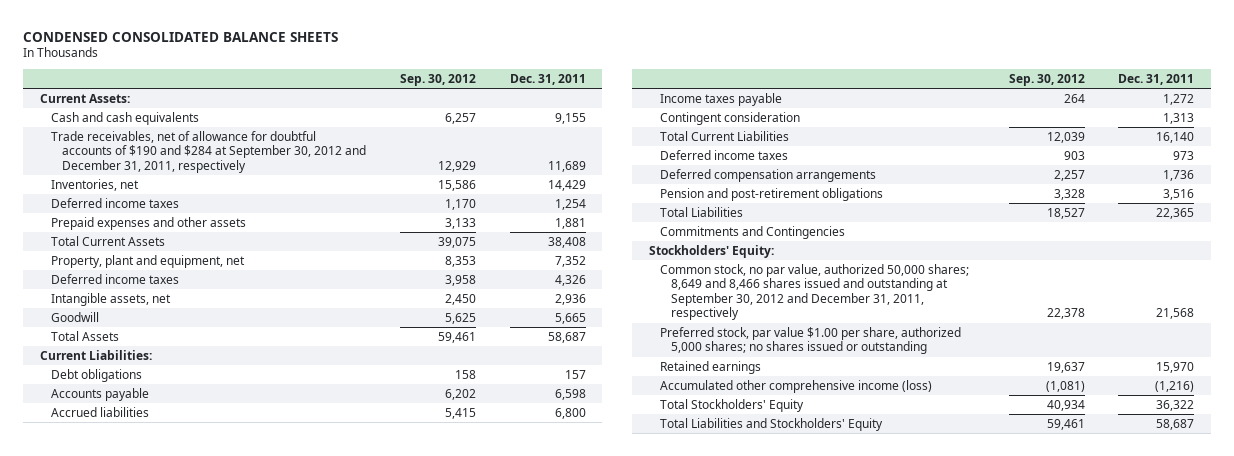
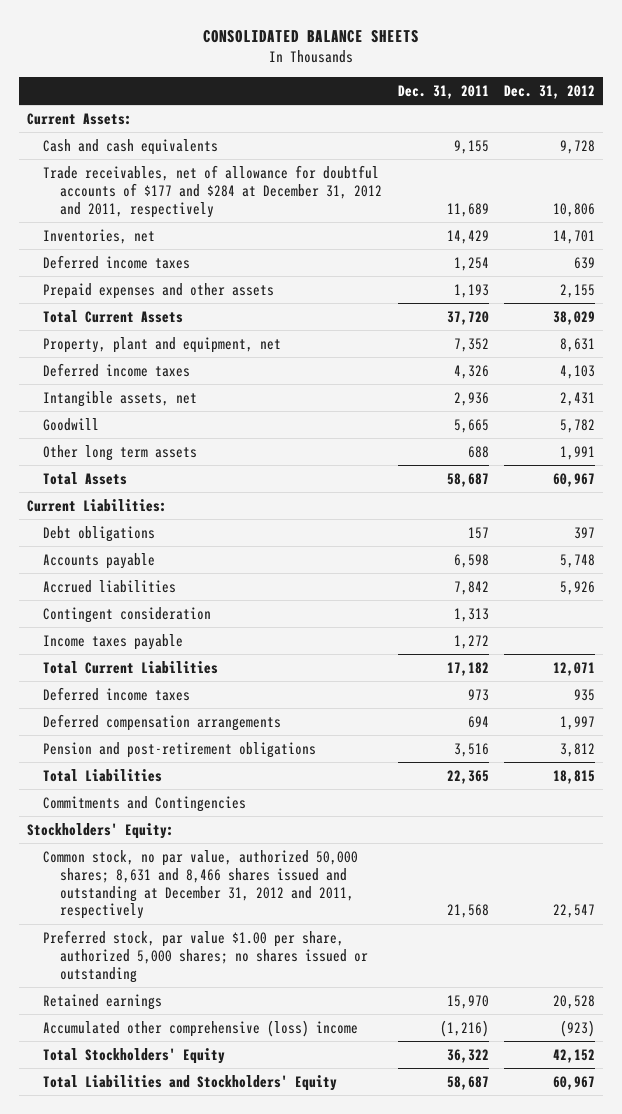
[23,31,339,42] CONDENSED CONSOLIDATED BALANCE SHEETS -> [203,30,420,44] CONSOLIDATED BALANCE SHEETS
[399,73,476,86] Sep. 30, 2012 -> none
none -> [504,85,596,100] Dec. 31, 2012
[51,130,367,173] Trade receivables, net of allowance for doubtful accounts of $190 and $284 at September 30, 2012 and December 31, 2011, respectively -> [43,164,383,218] Trade receivables, net of allowance for doubtful accounts of $177 and $284 at December 31, 2012 and 2011, respectively
[554,217,586,229] 1,881 -> [453,283,489,298] 1,193
[547,236,586,248] 38,408 -> [446,310,489,325] 37,720
none -> [43,444,198,461] Other long term assets
[554,407,586,419] 6,800 -> [453,580,489,595] 7,842
[659,92,782,106] Income taxes payable -> [43,633,184,650] Income taxes payable
[1156,131,1195,143] 16,140 -> [446,661,489,676] 17,182
[1163,169,1195,181] 1,736 -> [467,715,489,728] 694
[659,263,969,321] Common stock, no par value, authorized 50,000 shares; 8,649 and 8,466 shares issued and outstanding at September 30, 2012 and December 31, 2011, respectively -> [43,849,359,920] Common stock, no par value, authorized 50,000 shares; 8,631 and 8,466 shares issued and outstanding at December 31, 2012 and 2011, respectively
[659,379,932,393] Accumulated other comprehensive income (loss) -> [43,1019,359,1037] Accumulated other comprehensive (loss) income

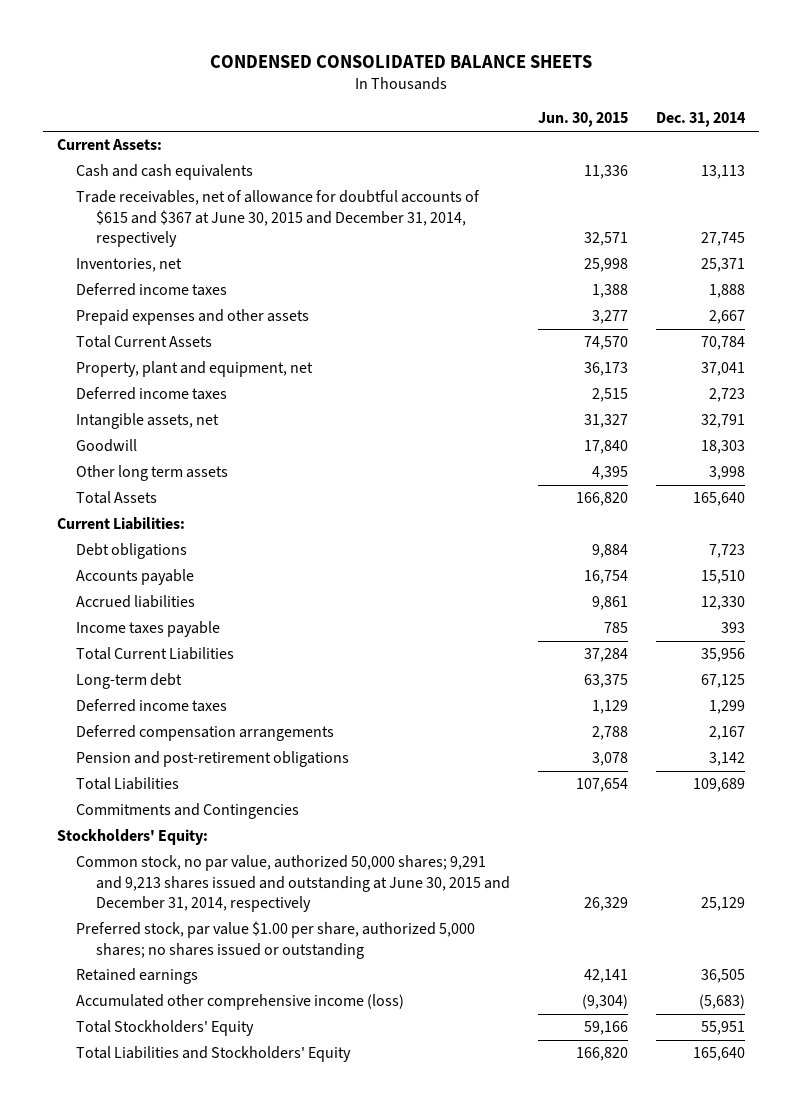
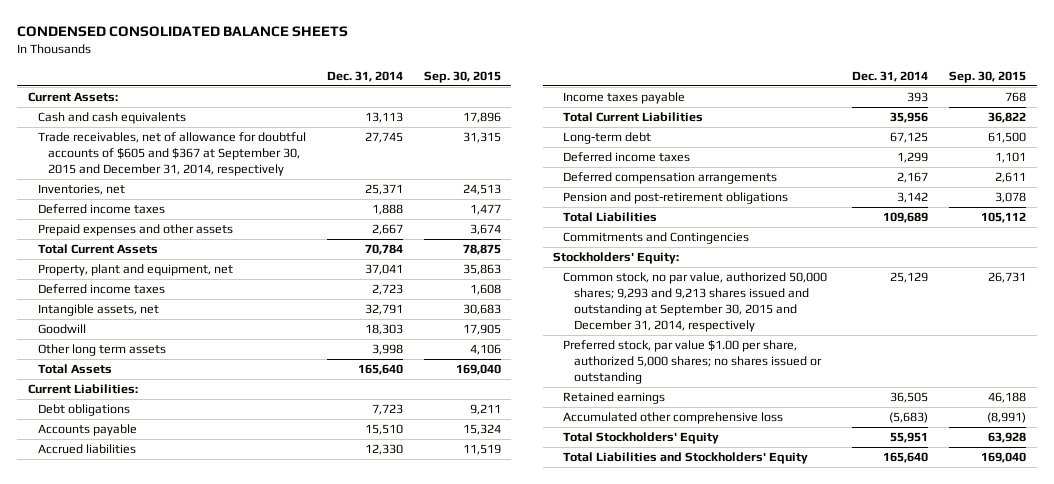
[537,112,628,128] Jun. 30, 2015 -> none
none -> [423,70,501,83] Sep. 30, 2015
[76,190,481,247] Trade receivables, net of allowance for doubtful accounts of $615 and $367 at June 30, 2015 and December 31, 2014, respectively -> [37,131,306,176] Trade receivables, net of allowance for doubtful accounts of $605 and $367 at September 30, 2015 and December 31, 2014, respectively
[76,855,510,912] Common stock, no par value, authorized 50,000 shares; 9,291 and 9,213 shares issued and outstanding at June 30, 2015 and December 31, 2014, respectively -> [563,271,828,332] Common stock, no par value, authorized 50,000 shares; 9,293 and 9,213 shares issued and outstanding at September 30, 2015 and December 31, 2014, respectively
[76,994,405,1011] Accumulated other comprehensive income (loss) -> [563,411,784,424] Accumulated other comprehensive loss

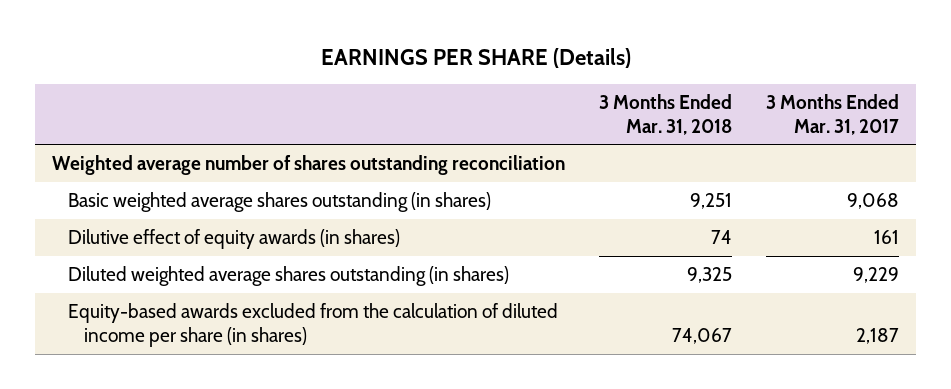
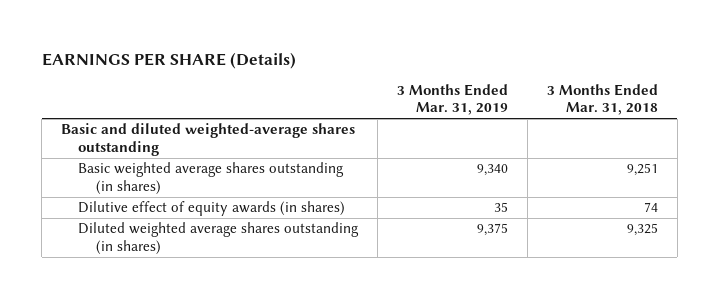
[766,93,900,135] 3 Months Ended Mar. 31, 2017 -> none
none -> [397,83,509,116] 3 Months Ended Mar. 31, 2019
[51,155,565,176] Weighted average number of shares outstanding reconciliation -> [61,123,356,156] Basic and diluted weighted-average shares outstanding
[68,303,559,347] Equity-based awards excluded from the calculation of diluted income per share (in shares) -> none

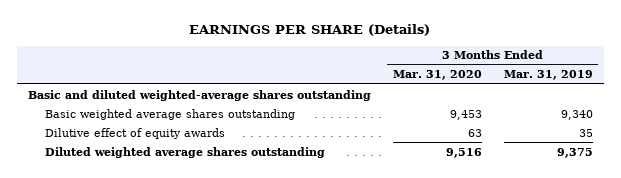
[546,83,658,116] 3 Months Ended Mar. 31, 2018 -> none
none -> [392,70,482,81] Mar. 31, 2020
[78,162,345,195] Basic weighted average shares outstanding (in shares) -> [44,108,295,120] Basic weighted average shares outstanding
[78,201,346,217] Dilutive effect of equity awards (in shares) -> [44,127,225,139] Dilutive effect of equity awards
[78,222,360,255] Diluted weighted average shares outstanding (in shares) -> [44,146,325,158] Diluted weighted average shares outstanding

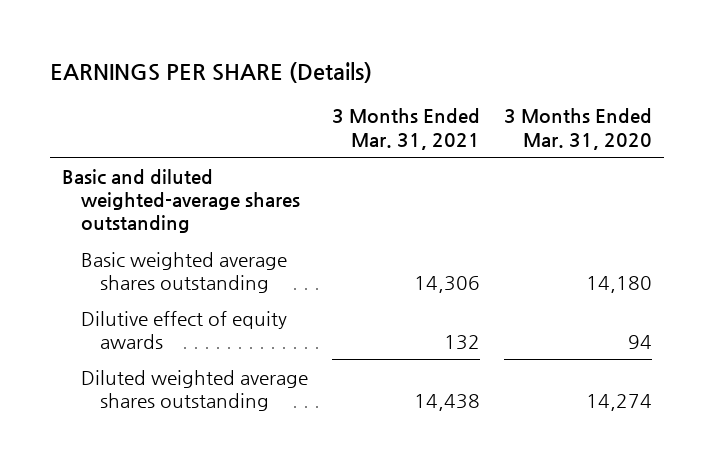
[503,70,593,81] Mar. 31, 2019 -> none
none -> [331,108,480,150] 3 Months Ended Mar. 31, 2021
[449,109,482,120] 9,453 -> [585,275,652,293] 14,180
[467,128,482,137] 63 -> [627,334,652,349] 94
[445,147,482,158] 9,516 -> [585,393,652,411] 14,274

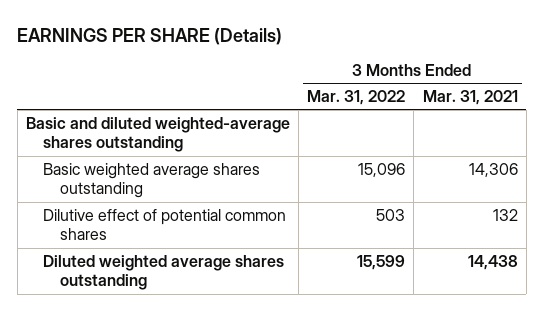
[503,108,652,150] 3 Months Ended Mar. 31, 2020 -> none
none -> [307,89,406,105] Mar. 31, 2022
[81,310,288,349] Dilutive effect of equity awards -> [42,208,286,241] Dilutive effect of potential common shares

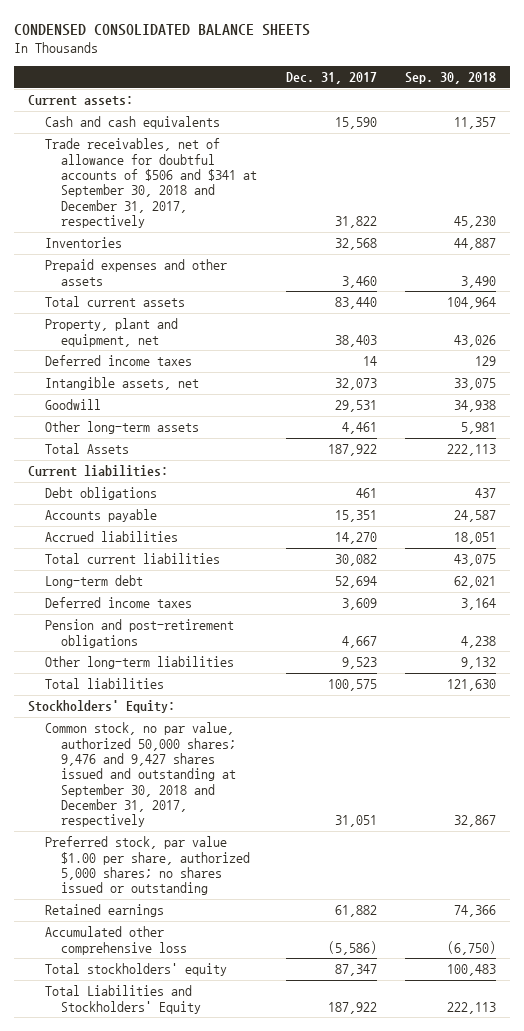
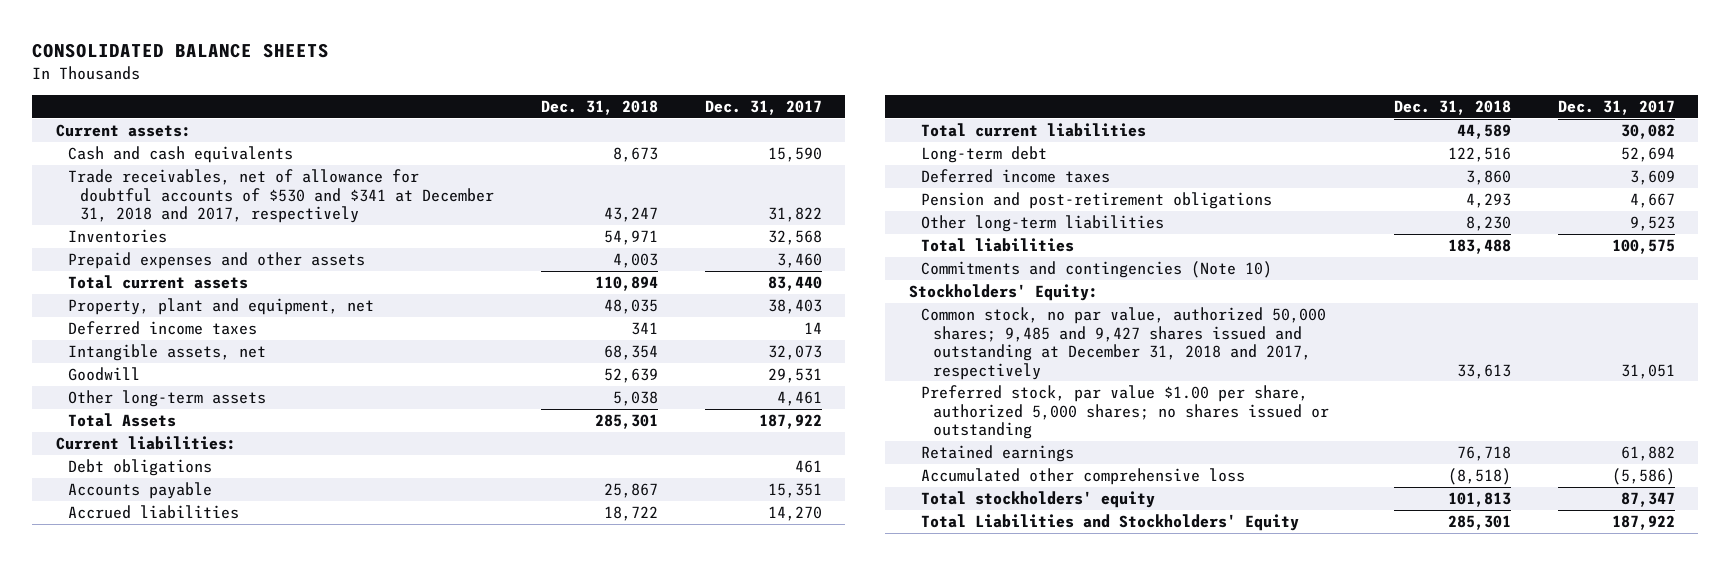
[13,24,310,37] CONDENSED CONSOLIDATED BALANCE SHEETS -> [32,43,330,59] CONSOLIDATED BALANCE SHEETS
[404,71,496,84] Sep. 30, 2018 -> none
none -> [541,100,659,116] Dec. 31, 2018
[44,138,258,229] Trade receivables, net of allowance for doubtful accounts of $506 and $341 at September 30, 2018 and December 31, 2017, respectively -> [68,168,495,224] Trade receivables, net of allowance for doubtful accounts of $530 and $341 at December 31, 2018 and 2017, respectively
none -> [920,260,1272,278] Commitments and contingencies (Note 10)
[44,722,237,828] Common stock, no par value, authorized 50,000 shares; 9,476 and 9,427 shares issued and outstanding at September 30, 2018 and December 31, 2017, respectively -> [920,306,1326,380] Common stock, no par value, authorized 50,000 shares; 9,485 and 9,427 shares issued and outstanding at December 31, 2018 and 2017, respectively

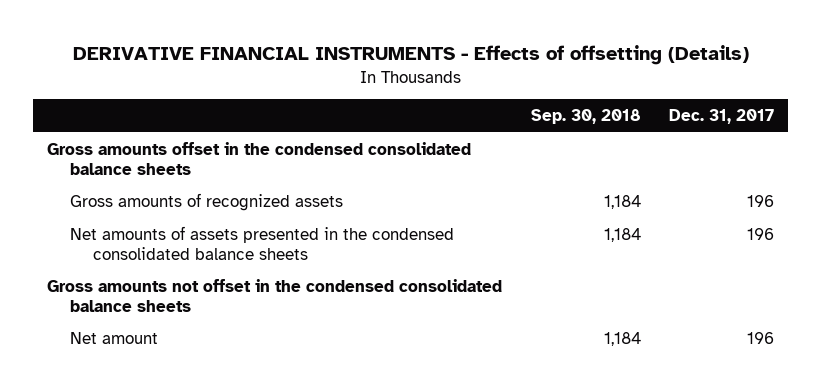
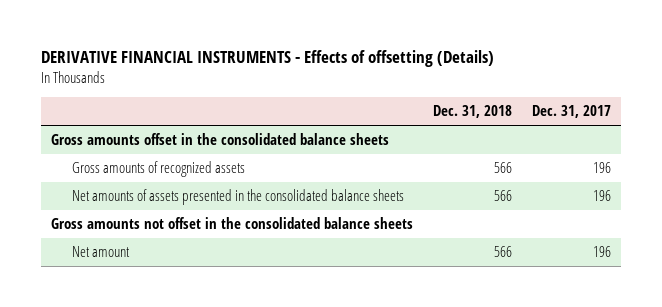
[530,109,641,125] Sep. 30, 2018 -> none
none -> [433,105,513,119] Dec. 31, 2018
[47,142,472,175] Gross amounts offset in the condensed consolidated balance sheets -> [51,133,390,146] Gross amounts offset in the consolidated balance sheets
[70,226,455,260] Net amounts of assets presented in the condensed consolidated balance sheets -> [72,189,405,206] Net amounts of assets presented in the consolidated balance sheets
[47,279,503,312] Gross amounts not offset in the condensed consolidated balance sheets -> [51,217,414,230] Gross amounts not offset in the consolidated balance sheets

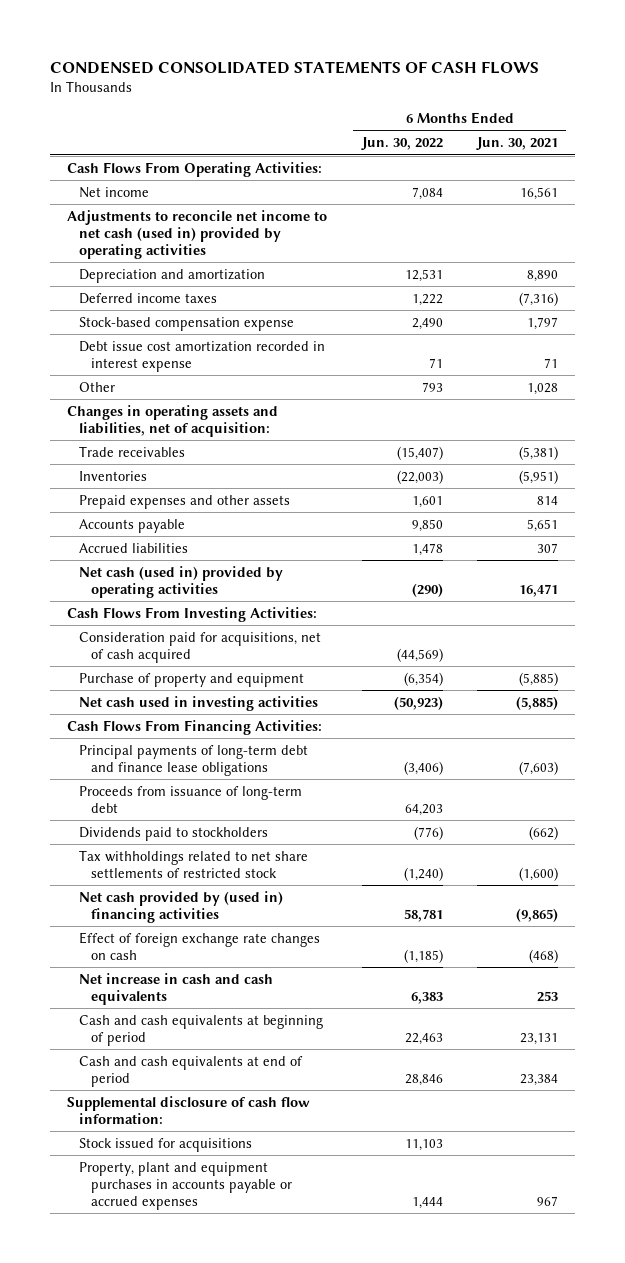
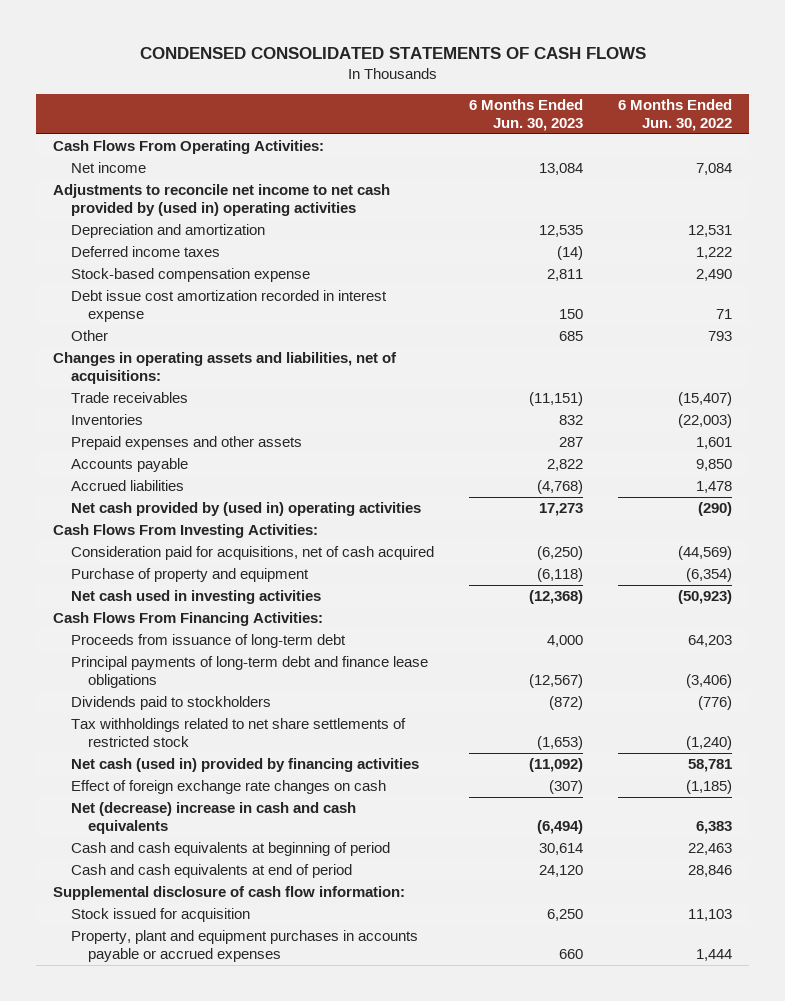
[475,137,558,151] Jun. 30, 2021 -> none
none -> [468,98,583,131] 6 Months Ended Jun. 30, 2023
[67,209,328,259] Adjustments to reconcile net income to net cash (used in) provided by operating activities -> [53,184,391,217] Adjustments to reconcile net income to net cash provided by (used in) operating activities
[67,404,279,437] Changes in operating assets and liabilities, net of acquisition: -> [53,352,398,385] Changes in operating assets and liabilities, net of acquisitions:
[79,565,284,598] Net cash (used in) provided by operating activities -> [70,502,421,517] Net cash provided by (used in) operating activities
[79,744,309,776] Principal payments of long-term debt and finance lease obligations -> [70,656,428,689] Principal payments of long-term debt and finance lease obligations
[79,890,284,923] Net cash provided by (used in) financing activities -> [70,758,419,773] Net cash (used in) provided by financing activities
[79,972,274,1005] Net increase in cash and cash equivalents -> [70,802,356,835] Net (decrease) increase in cash and cash equivalents
[79,1137,253,1152] Stock issued for acquisitions -> [70,908,250,923] Stock issued for acquisition

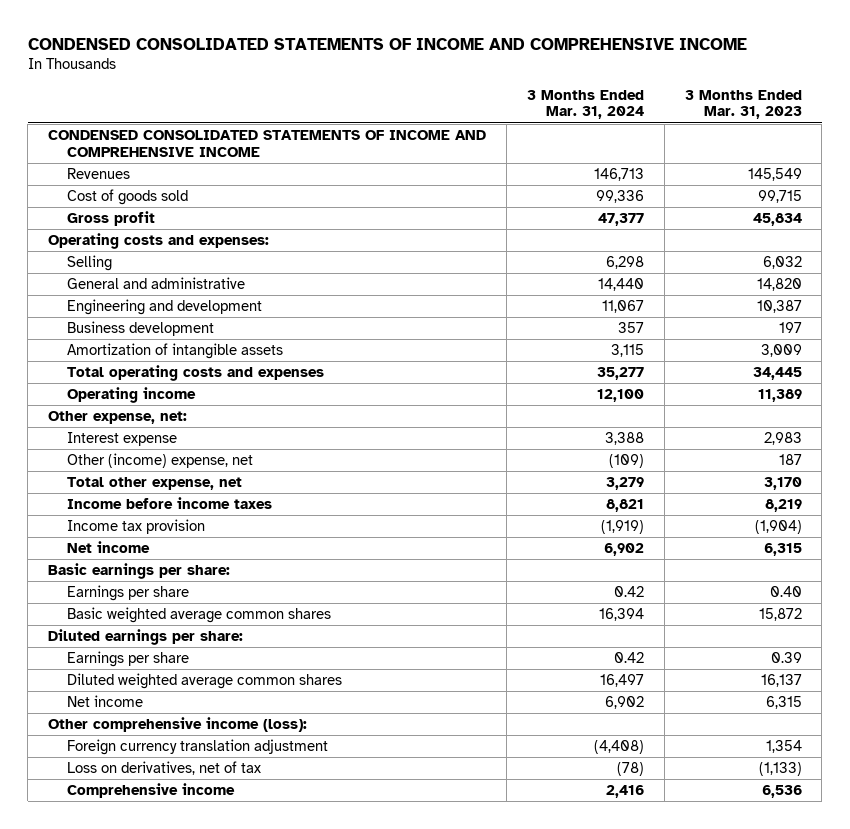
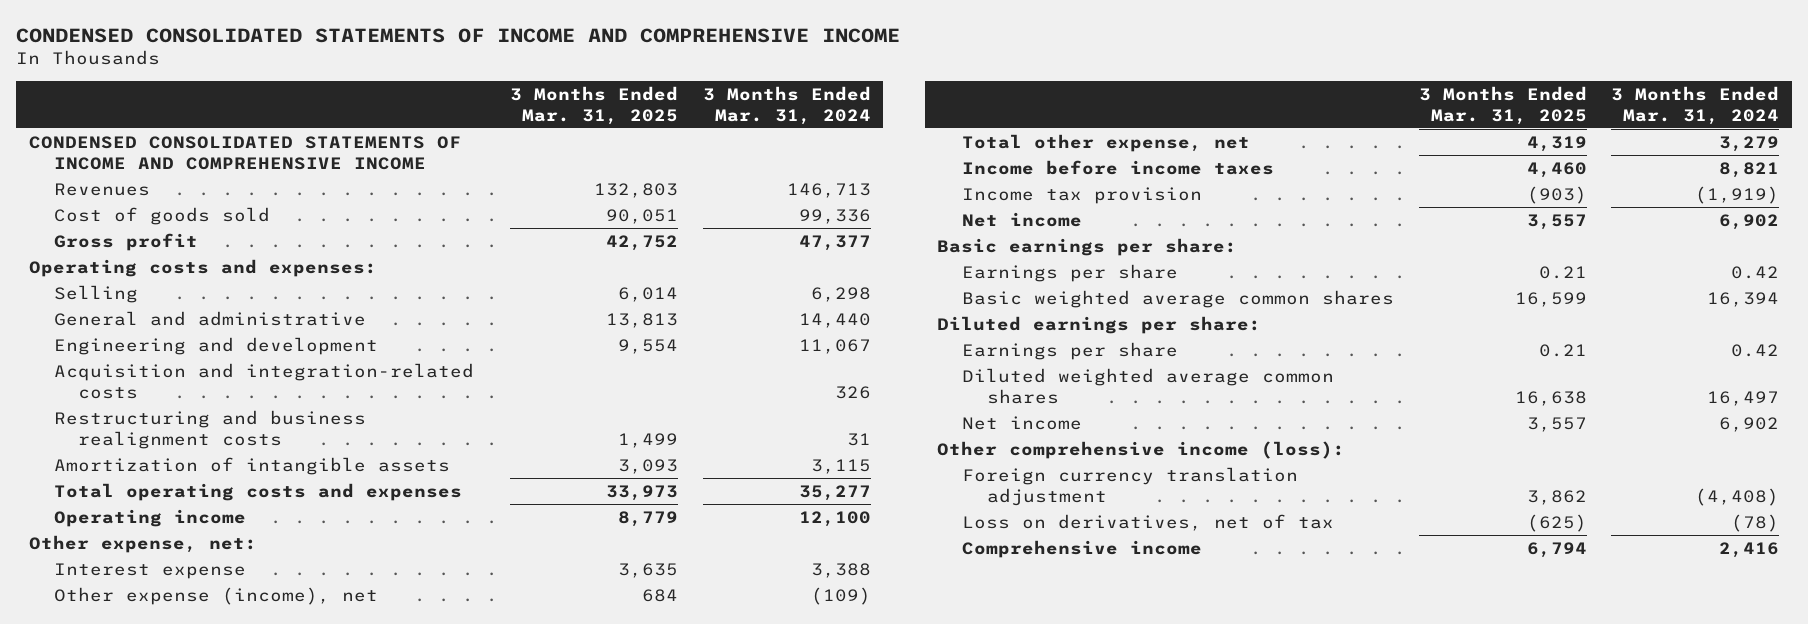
[684,89,802,120] 3 Months Ended Mar. 31, 2023 -> none
none -> [510,85,679,125] 3 Months Ended Mar. 31, 2025
[67,321,215,337] Business development -> none
none -> [53,362,474,399] Acquisition and integration-related costs
none -> [53,409,366,449] Restructuring and business realignment costs
[67,453,254,469] Other (income) expense, net -> [53,586,378,605] Other expense (income), net

